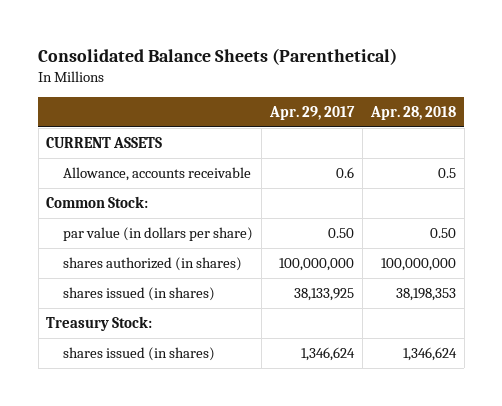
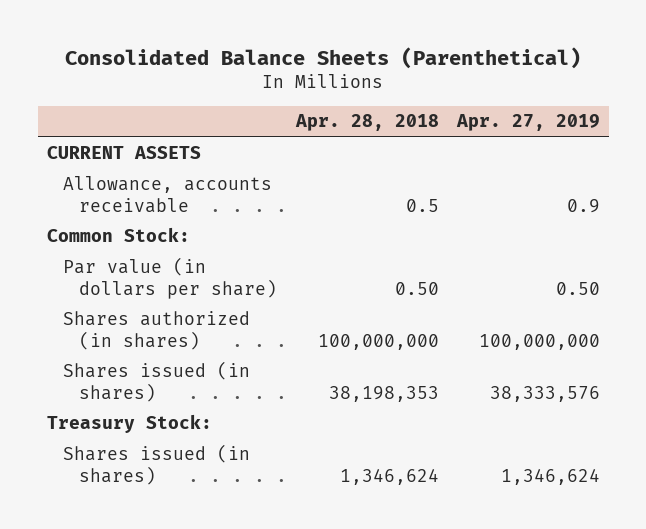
[268,106,355,121] Apr. 29, 2017 -> none
none -> [455,114,600,132] Apr. 27, 2019
[63,227,254,242] par value (in dollars per share) -> [63,257,278,300] Par value (in dollars per share)
[63,257,243,272] shares authorized (in shares) -> [63,311,251,351] Shares authorized (in shares)
[63,287,216,302] shares issued (in shares) -> [63,361,251,403] Shares issued (in shares)
[63,347,216,362] shares issued (in shares) -> [63,444,251,486] Shares issued (in shares)

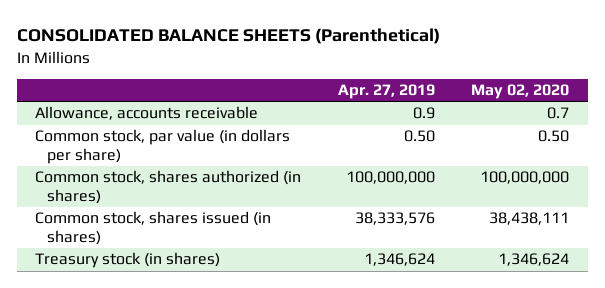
[65,46,582,69] Consolidated Balance Sheets (Parenthetical) -> [16,28,440,45] CONSOLIDATED BALANCE SHEETS (Parenthetical)
[294,114,439,132] Apr. 28, 2018 -> none
none -> [471,84,570,100] May 02, 2020
[46,146,201,160] CURRENT ASSETS -> none
[46,227,190,243] Common Stock: -> none
[46,414,212,434] Treasury Stock: -> none
[63,257,278,300] Par value (in dollars per share) -> [35,129,291,165] Common stock, par value (in dollars per share)
[63,311,251,351] Shares authorized (in shares) -> [35,170,302,205] Common stock, shares authorized (in shares)
[63,361,251,403] Shares issued (in shares) -> [35,211,272,246] Common stock, shares issued (in shares)
[63,444,251,486] Shares issued (in shares) -> [35,252,221,269] Treasury stock (in shares)

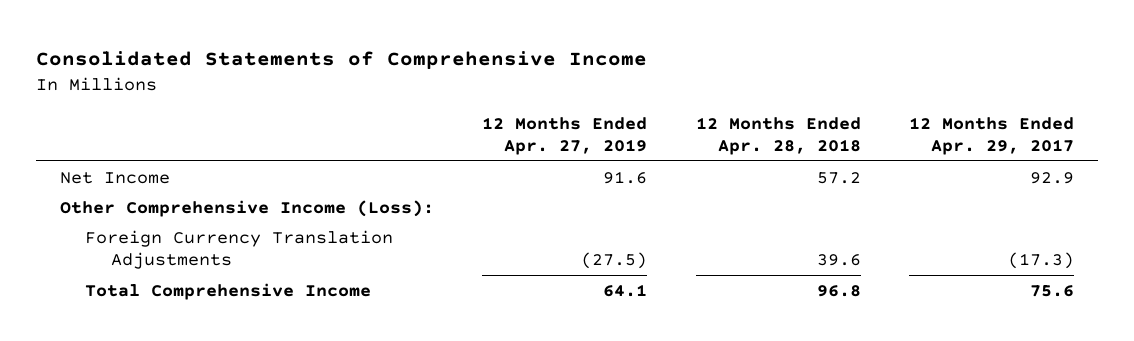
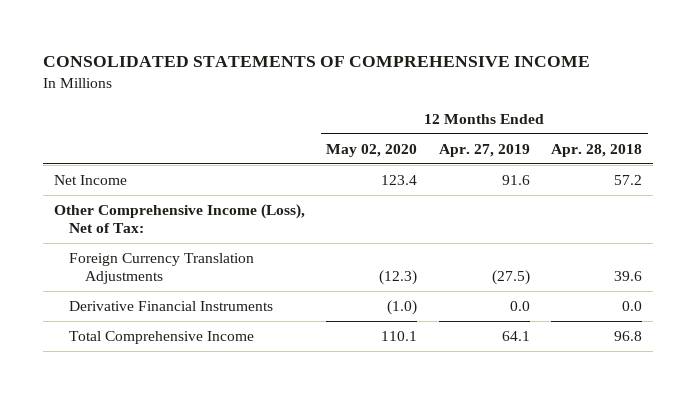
[36,50,648,69] Consolidated Statements of Comprehensive Income -> [43,56,591,68] CONSOLIDATED STATEMENTS OF COMPREHENSIVE INCOME
[908,116,1074,156] 12 Months Ended Apr. 29, 2017 -> none
none -> [326,143,418,157] May 02, 2020
[60,199,435,217] Other Comprehensive Income (Loss): -> [54,204,306,234] Other Comprehensive Income (Loss), Net of Tax:
none -> [69,301,274,312] Derivative Financial Instruments

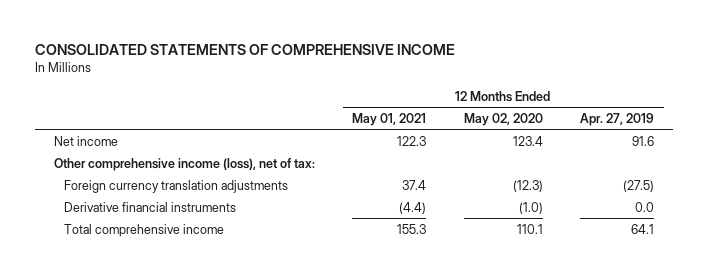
[551,143,643,157] Apr. 28, 2018 -> none
none -> [352,112,427,126] May 01, 2021
[54,175,128,186] Net Income -> [54,135,119,146] Net income
[54,204,306,234] Other Comprehensive Income (Loss), Net of Tax: -> [54,157,316,171] Other comprehensive income (loss), net of tax:
[69,253,255,285] Foreign Currency Translation Adjustments -> [63,179,288,193] Foreign currency translation adjustments
[69,301,274,312] Derivative Financial Instruments -> [63,201,236,212] Derivative financial instruments
[69,331,255,345] Total Comprehensive Income -> [63,223,224,237] Total comprehensive income

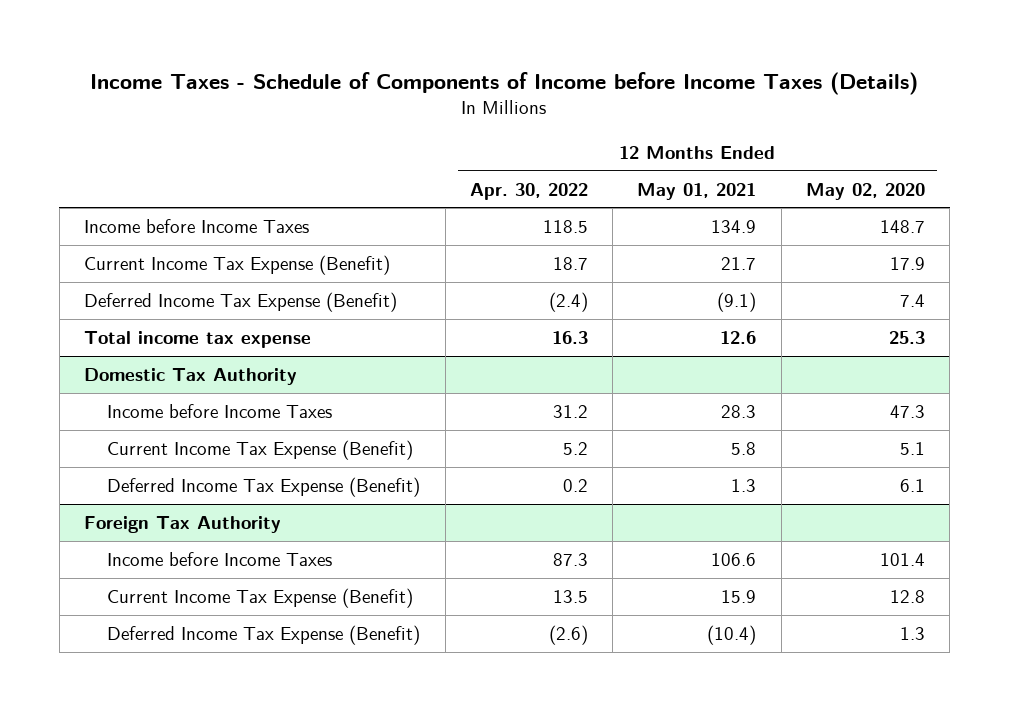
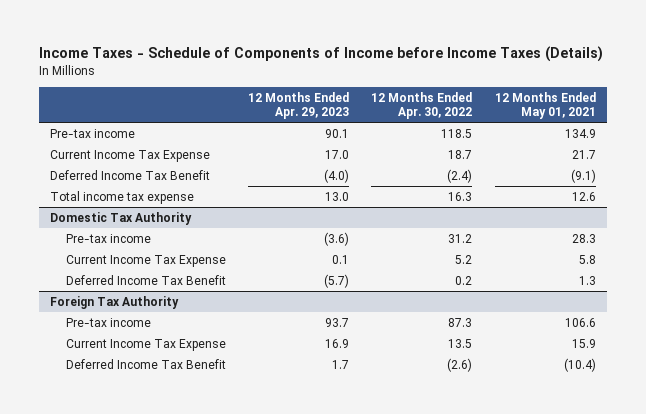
[805,182,925,200] May 02, 2020 -> none
none -> [248,91,350,120] 12 Months Ended Apr. 29, 2023
[83,219,309,234] Income before Income Taxes -> [50,128,136,138] Pre-tax income
[83,255,390,276] Current Income Tax Expense (Benefit) -> [50,149,211,162] Current Income Tax Expense
[83,292,397,313] Deferred Income Tax Expense (Benefit) -> [50,169,211,180] Deferred Income Tax Benefit
[107,404,333,419] Income before Income Taxes -> [65,233,151,243] Pre-tax income
[107,440,414,461] Current Income Tax Expense (Benefit) -> [65,254,226,267] Current Income Tax Expense
[107,477,421,498] Deferred Income Tax Expense (Benefit) -> [65,274,226,285] Deferred Income Tax Benefit
[107,552,333,567] Income before Income Taxes -> [65,317,151,327] Pre-tax income
[107,588,414,609] Current Income Tax Expense (Benefit) -> [65,338,226,351] Current Income Tax Expense
[107,625,421,646] Deferred Income Tax Expense (Benefit) -> [65,358,226,369] Deferred Income Tax Benefit

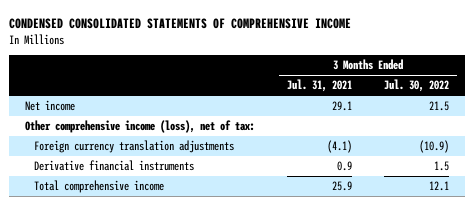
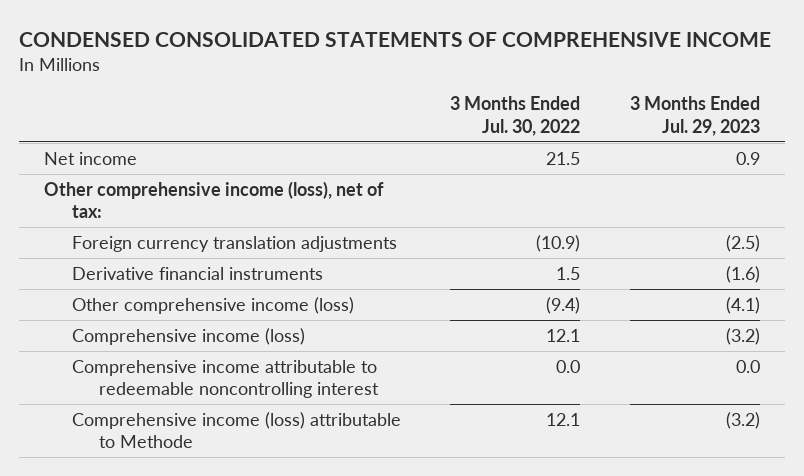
[287,79,353,93] Jul. 31, 2021 -> none
none -> [630,96,761,136] 3 Months Ended Jul. 29, 2023
none -> [71,296,354,314] Other comprehensive income (loss)
none -> [71,327,305,345] Comprehensive income (loss)
none -> [71,359,380,399] Comprehensive income attributable to redeemable noncontrolling interest
[34,180,165,194] Total comprehensive income -> [71,411,401,449] Comprehensive income (loss) attributable to Methode

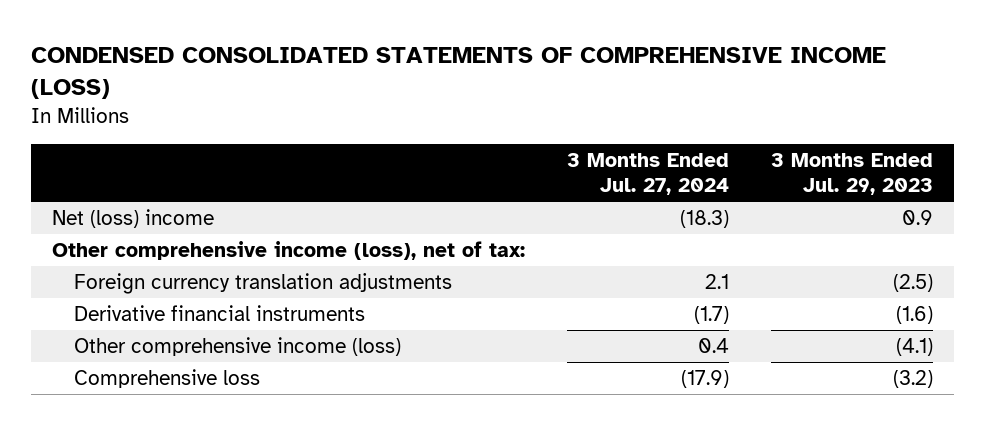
[19,31,772,47] CONDENSED CONSOLIDATED STATEMENTS OF COMPREHENSIVE INCOME -> [31,47,887,100] CONDENSED CONSOLIDATED STATEMENTS OF COMPREHENSIVE INCOME (LOSS)
[450,96,581,136] 3 Months Ended Jul. 30, 2022 -> none
none -> [566,152,729,196] 3 Months Ended Jul. 27, 2024
[43,151,137,165] Net income -> [51,209,214,229] Net (loss) income
[71,359,380,399] Comprehensive income attributable to redeemable noncontrolling interest -> none
[71,411,401,449] Comprehensive income (loss) attributable to Methode -> none
[71,327,305,345] Comprehensive income (loss) -> [74,369,261,389] Comprehensive loss

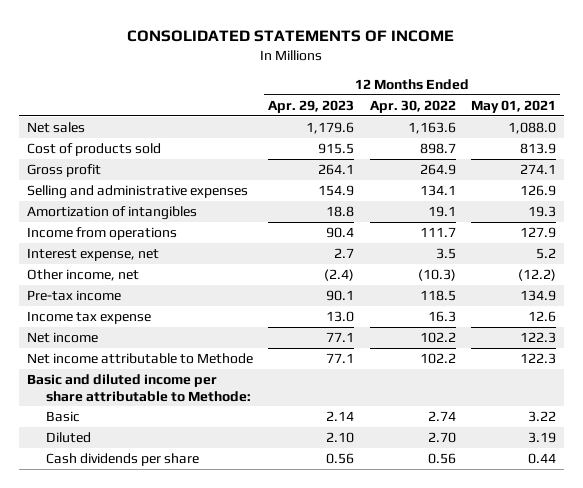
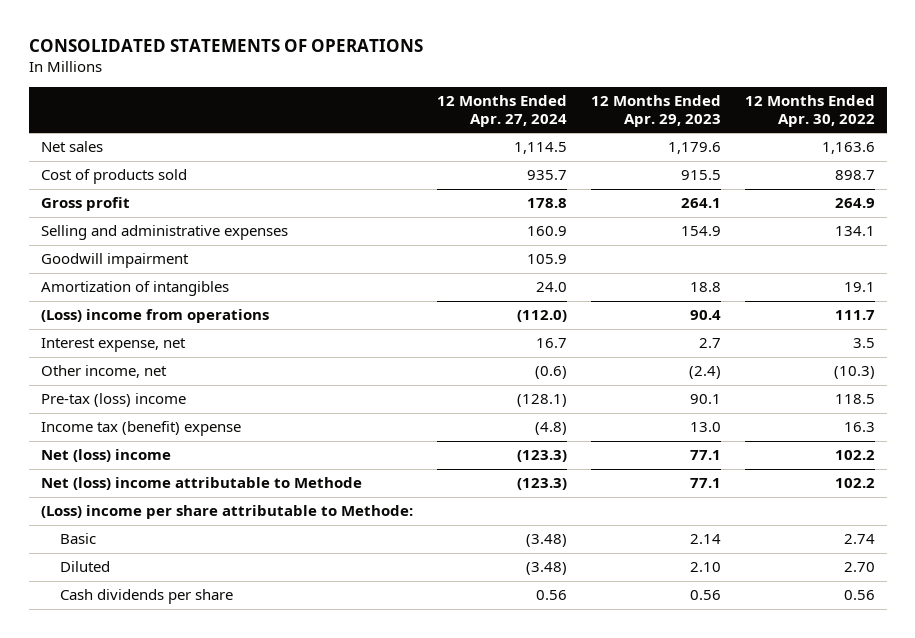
[127,29,455,42] CONSOLIDATED STATEMENTS OF INCOME -> [28,38,423,52] CONSOLIDATED STATEMENTS OF OPERATIONS
[470,99,556,113] May 01, 2021 -> none
none -> [436,95,567,127] 12 Months Ended Apr. 27, 2024
none -> [40,253,189,269] Goodwill impairment
[26,227,177,241] Income from operations -> [40,309,269,324] (Loss) income from operations
[26,290,121,302] Pre-tax income -> [40,393,186,408] Pre-tax (loss) income
[26,311,151,325] Income tax expense -> [40,421,241,437] Income tax (benefit) expense
[26,332,98,344] Net income -> [40,449,171,463] Net (loss) income
[26,353,253,365] Net income attributable to Methode -> [40,477,362,491] Net (loss) income attributable to Methode
[26,374,252,402] Basic and diluted income per share attributable to Methode: -> [40,505,413,520] (Loss) income per share attributable to Methode:

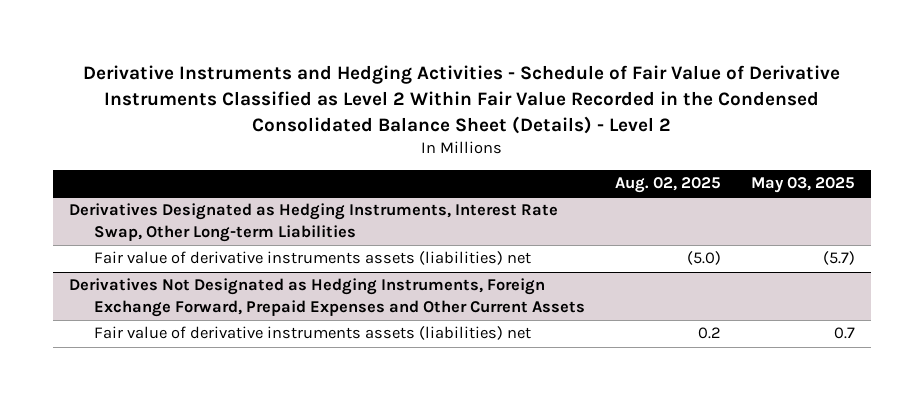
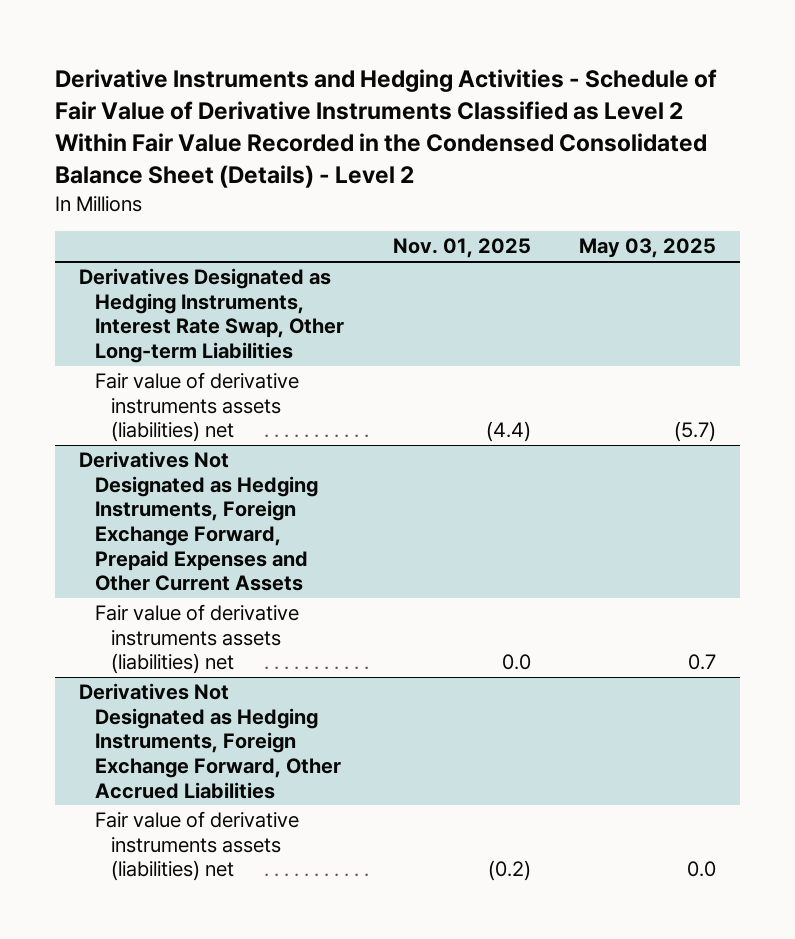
[615,177,722,194] Aug. 02, 2025 -> none
none -> [392,238,531,259] Nov. 01, 2025
none -> [79,683,342,799] Derivatives Not Designated as Hedging Instruments, Foreign Exchange Forward, Other Accrued Liabilities
none -> [95,811,300,882] Fair value of derivative instruments assets (liabilities) net

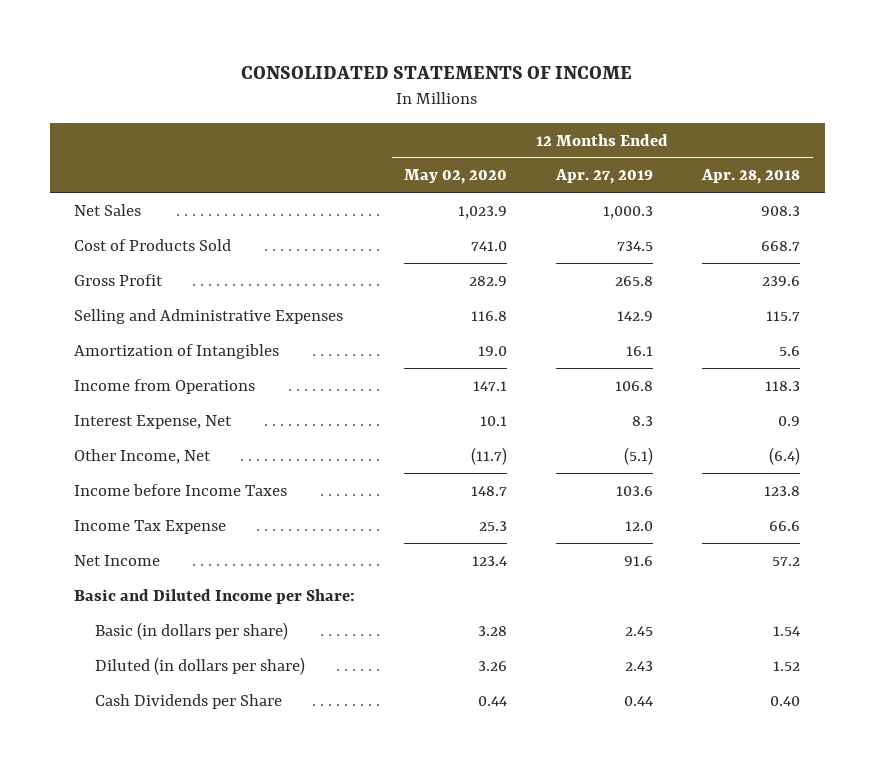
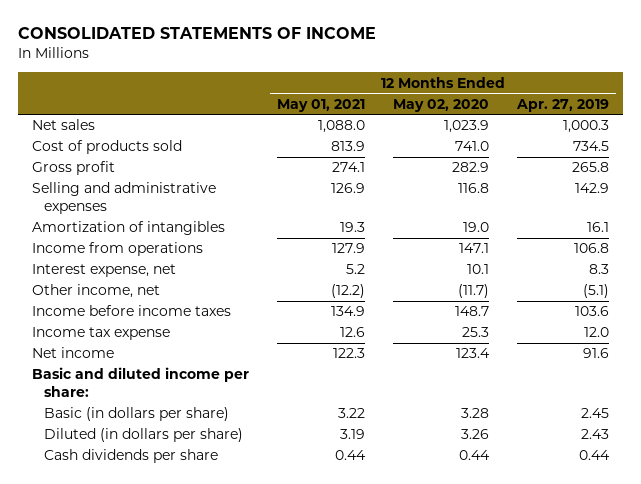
[701,169,801,185] Apr. 28, 2018 -> none
none -> [276,98,365,112] May 01, 2021
[74,203,142,216] Net Sales -> [31,119,95,131] Net sales
[74,238,232,251] Cost of Products Sold -> [31,140,182,155] Cost of products sold
[74,273,164,286] Gross Profit -> [31,161,115,176] Gross profit
[74,308,344,324] Selling and Administrative Expenses -> [31,182,216,215] Selling and administrative expenses
[74,343,280,359] Amortization of Intangibles -> [31,221,225,236] Amortization of intangibles
[74,378,256,394] Income from Operations -> [31,242,203,257] Income from operations
[74,414,233,429] Interest Expense, Net -> [31,264,176,278] Interest expense, net
[74,448,212,464] Other Income, Net -> [31,284,160,299] Other income, net
[74,483,288,496] Income before Income Taxes -> [31,305,231,317] Income before income taxes
[74,519,227,534] Income Tax Expense -> [31,327,170,341] Income tax expense
[74,554,161,566] Net Income -> [31,347,114,359] Net income
[74,588,356,604] Basic and Diluted Income per Share: -> [31,367,249,398] Basic and diluted income per share:
[94,693,282,709] Cash Dividends per Share -> [44,449,219,464] Cash dividends per share

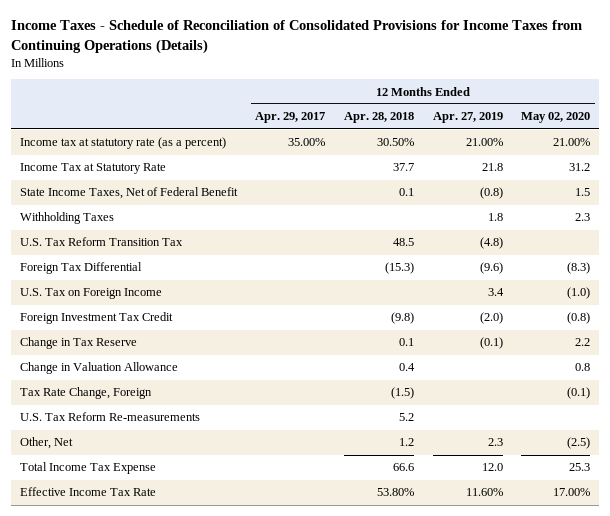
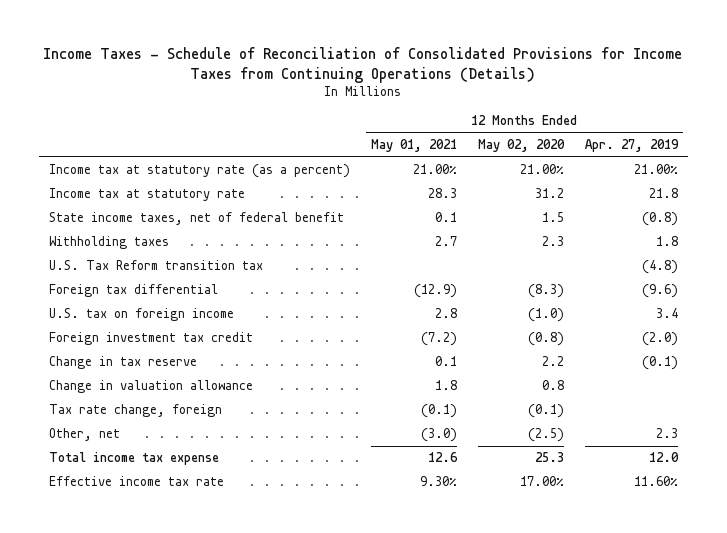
[255,112,326,124] Apr. 29, 2017 -> none
[344,112,415,124] Apr. 28, 2018 -> none
none -> [370,139,457,153] May 01, 2021
[19,412,200,422] U.S. Tax Reform Re-measurements -> none
[19,163,166,175] Income Tax at Statutory Rate -> [49,188,246,202] Income tax at statutory rate
[19,187,238,200] State Income Taxes, Net of Federal Benefit -> [49,212,345,226] State income taxes, net of federal benefit
[19,212,114,225] Withholding Taxes -> [49,236,170,250] Withholding taxes
[19,237,183,247] U.S. Tax Reform Transition Tax -> [49,260,264,271] U.S. Tax Reform transition tax
[19,262,142,275] Foreign Tax Differential -> [49,284,219,298] Foreign tax differential
[19,288,162,300] U.S. Tax on Foreign Income -> [49,308,235,322] U.S. tax on foreign income
[19,312,173,325] Foreign Investment Tax Credit -> [49,332,254,346] Foreign investment tax credit
[19,337,137,350] Change in Tax Reserve -> [49,356,198,370] Change in tax reserve
[19,362,178,375] Change in Valuation Allowance -> [49,380,254,394] Change in valuation allowance
[19,387,152,400] Tax Rate Change, Foreign -> [49,404,223,418] Tax rate change, foreign
[19,437,73,450] Other, Net -> [49,428,121,442] Other, net
[19,462,156,475] Total Income Tax Expense -> [49,452,220,466] Total income tax expense
[19,487,156,497] Effective Income Tax Rate -> [49,476,225,487] Effective income tax rate

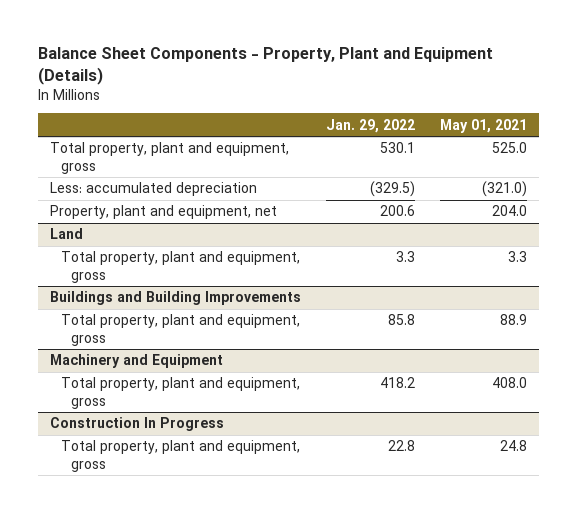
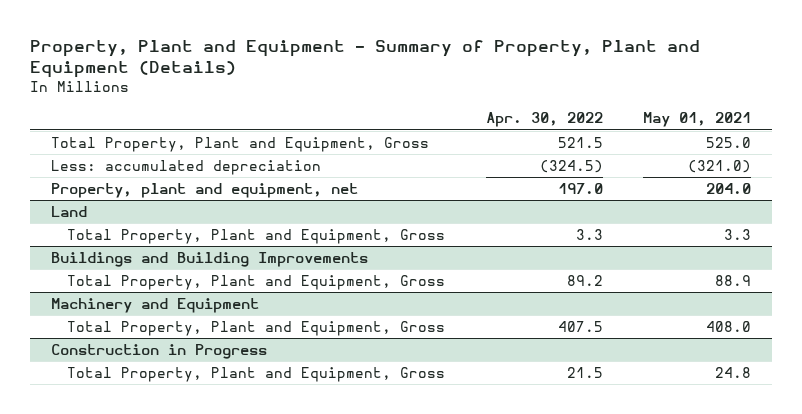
[37,47,493,85] Balance Sheet Components - Property, Plant and Equipment (Details) -> [30,39,701,79] Property, Plant and Equipment - Summary of Property, Plant and Equipment (Details)
[325,118,415,133] Jan. 29, 2022 -> none
none -> [485,112,603,128] Apr. 30, 2022
[50,142,290,174] Total property, plant and equipment, gross -> [50,137,429,153] Total Property, Plant and Equipment, Gross
[60,251,300,283] Total property, plant and equipment, gross -> [66,229,445,245] Total Property, Plant and Equipment, Gross
[60,314,300,346] Total property, plant and equipment, gross -> [66,275,445,291] Total Property, Plant and Equipment, Gross
[60,377,300,409] Total property, plant and equipment, gross -> [66,321,445,337] Total Property, Plant and Equipment, Gross
[50,417,225,432] Construction In Progress -> [50,344,267,360] Construction in Progress
[60,440,300,472] Total property, plant and equipment, gross -> [66,367,445,383] Total Property, Plant and Equipment, Gross

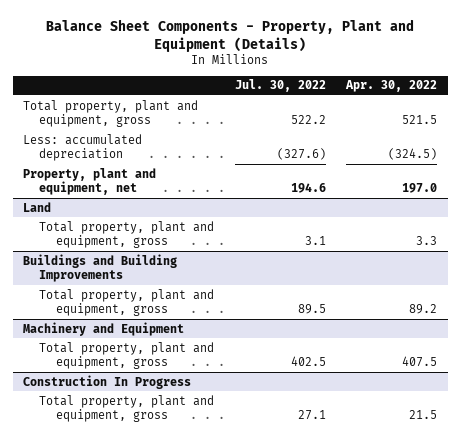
[30,39,701,79] Property, Plant and Equipment - Summary of Property, Plant and Equipment (Details) -> [46,18,415,52] Balance Sheet Components - Property, Plant and Equipment (Details)
[643,112,752,128] May 01, 2021 -> none
none -> [234,79,326,93] Jul. 30, 2022
[50,137,429,153] Total Property, Plant and Equipment, Gross -> [23,99,199,128] Total property, plant and equipment, gross
[66,229,445,245] Total Property, Plant and Equipment, Gross -> [39,220,215,249] Total property, plant and equipment, gross
[66,275,445,291] Total Property, Plant and Equipment, Gross -> [39,288,215,317] Total property, plant and equipment, gross
[66,321,445,337] Total Property, Plant and Equipment, Gross -> [39,341,215,370] Total property, plant and equipment, gross
[50,344,267,360] Construction in Progress -> [23,374,192,389] Construction In Progress
[66,367,445,383] Total Property, Plant and Equipment, Gross -> [39,394,215,423] Total property, plant and equipment, gross

